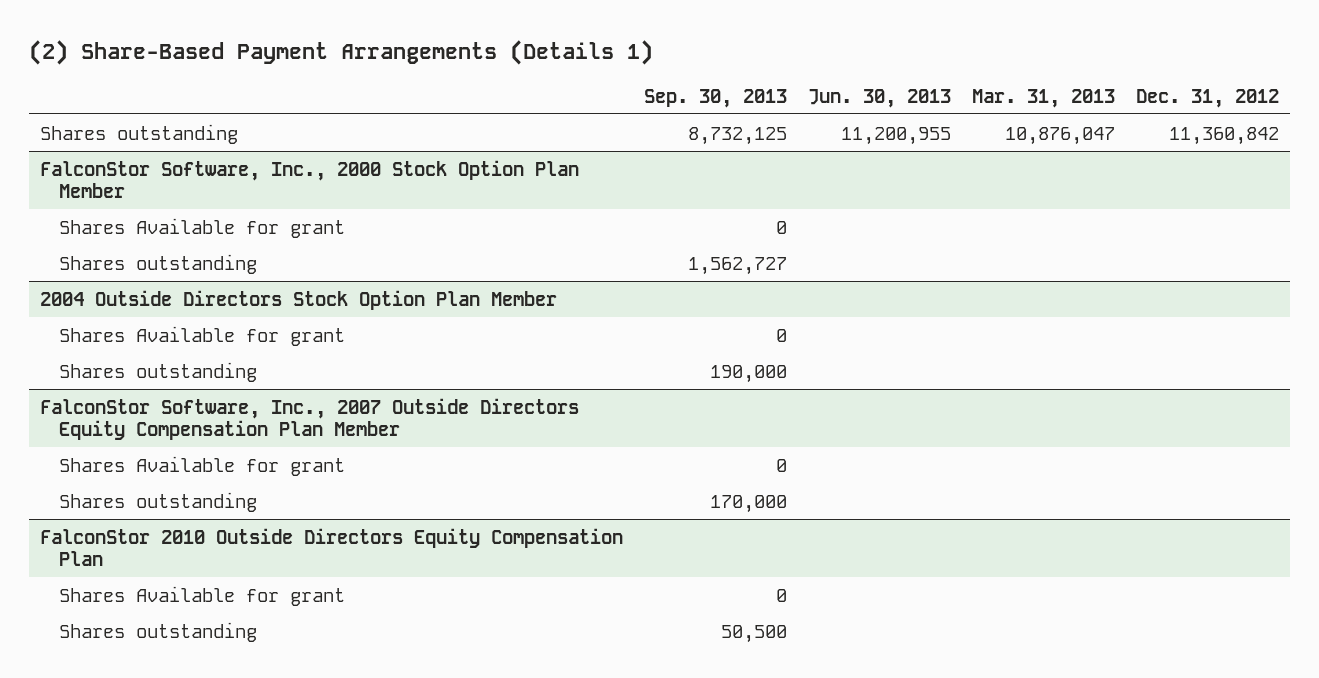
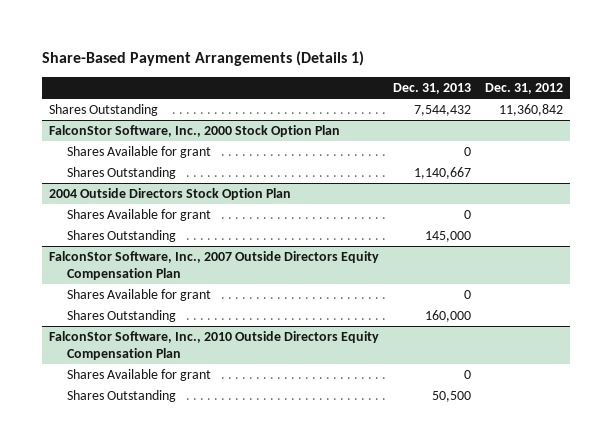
[29,39,654,65] (2) Share-Based Payment Arrangements (Details 1) -> [41,51,364,67] Share-Based Payment Arrangements (Details 1)
[643,88,787,108] Sep. 30, 2013 -> none
[807,88,951,108] Jun. 30, 2013 -> none
[972,88,1116,108] Mar. 31, 2013 -> none
none -> [392,82,471,94] Dec. 31, 2013
[39,123,238,144] Shares outstanding -> [48,104,158,117] Shares Outstanding
[39,159,579,198] FalconStor Software, Inc., 2000 Stock Option Plan Member -> [48,125,340,138] FalconStor Software, Inc., 2000 Stock Option Plan
[59,253,258,274] Shares outstanding -> [66,167,176,180] Shares Outstanding
[39,289,557,310] 2004 Outside Directors Stock Option Plan Member -> [48,188,291,201] 2004 Outside Directors Stock Option Plan
[59,361,258,382] Shares outstanding -> [66,230,176,243] Shares Outstanding
[39,397,579,440] FalconStor Software, Inc., 2007 Outside Directors Equity Compensation Plan Member -> [48,251,379,281] FalconStor Software, Inc., 2007 Outside Directors Equity Compensation Plan
[59,491,258,512] Shares outstanding -> [66,310,176,323] Shares Outstanding
[39,527,623,566] FalconStor 2010 Outside Directors Equity Compensation Plan -> [48,331,379,361] FalconStor Software, Inc., 2010 Outside Directors Equity Compensation Plan
[59,621,258,642] Shares outstanding -> [66,390,176,403] Shares Outstanding

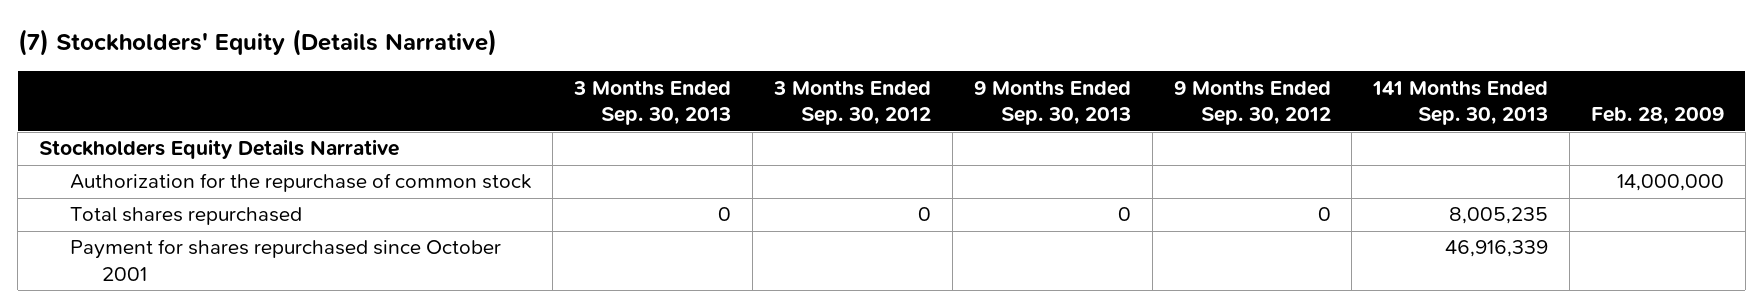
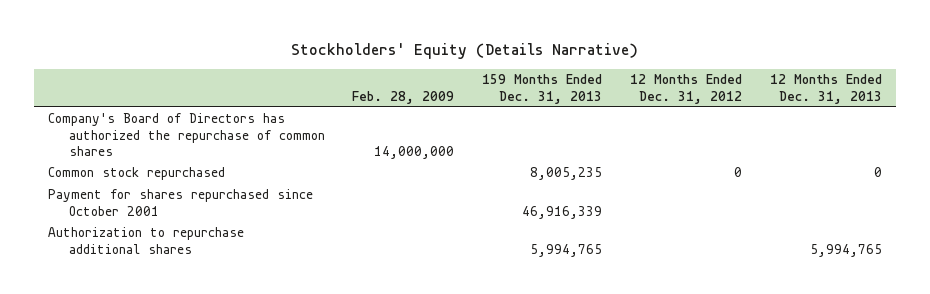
[17,29,497,57] (7) Stockholders' Equity (Details Narrative) -> [291,43,639,60] Stockholders' Equity (Details Narrative)
[573,79,732,126] 3 Months Ended Sep. 30, 2013 -> none
[772,79,931,126] 3 Months Ended Sep. 30, 2012 -> none
[973,79,1131,126] 9 Months Ended Sep. 30, 2013 -> none
[1173,79,1331,126] 9 Months Ended Sep. 30, 2012 -> none
[1372,79,1549,126] 141 Months Ended Sep. 30, 2013 -> none
none -> [482,74,603,104] 159 Months Ended Dec. 31, 2013
none -> [630,74,743,104] 12 Months Ended Dec. 31, 2012
none -> [769,74,882,104] 12 Months Ended Dec. 31, 2013
[39,139,400,160] Stockholders Equity Details Narrative -> none
[70,173,532,193] Authorization for the repurchase of common stock -> [48,113,325,157] Company's Board of Directors has authorized the repurchase of common shares
[70,207,303,226] Total shares repurchased -> [48,167,226,181] Common stock repurchased
none -> [48,227,245,254] Authorization to repurchase additional shares

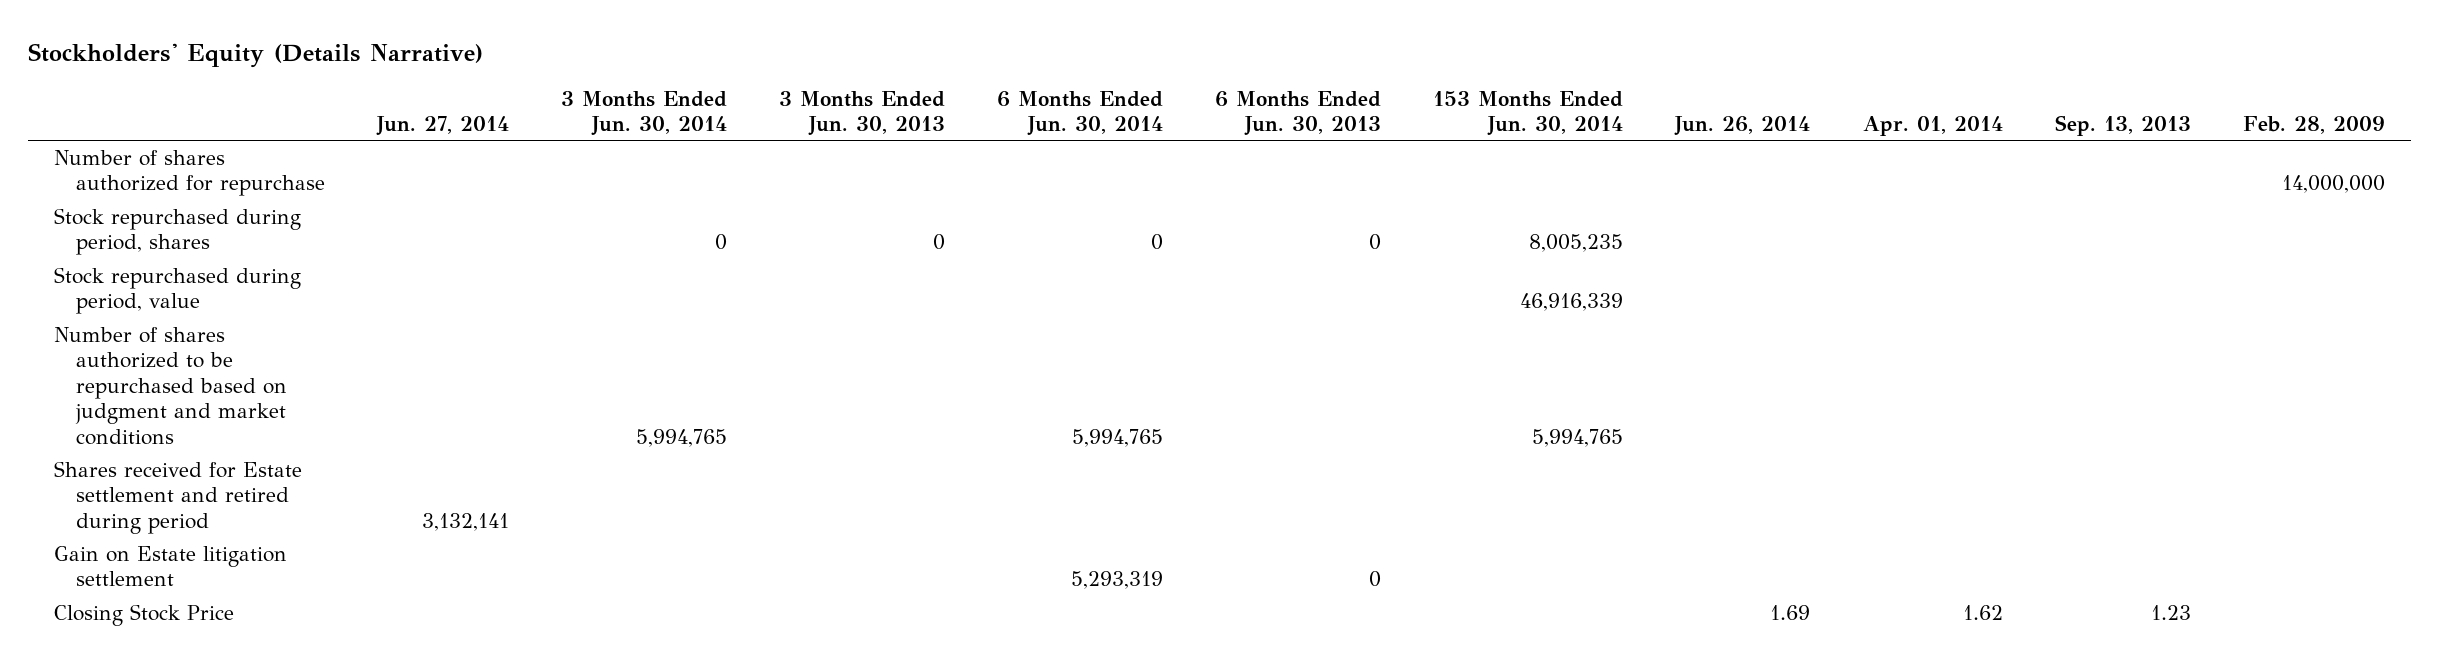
[482,74,603,104] 159 Months Ended Dec. 31, 2013 -> none
[630,74,743,104] 12 Months Ended Dec. 31, 2012 -> none
[769,74,882,104] 12 Months Ended Dec. 31, 2013 -> none
none -> [375,116,509,137] Jun. 27, 2014
none -> [561,90,728,137] 3 Months Ended Jun. 30, 2014
none -> [779,90,946,137] 3 Months Ended Jun. 30, 2013
none -> [997,90,1164,137] 6 Months Ended Jun. 30, 2014
none -> [1215,90,1382,137] 6 Months Ended Jun. 30, 2013
none -> [1433,90,1624,137] 153 Months Ended Jun. 30, 2014
none -> [1674,116,1811,137] Jun. 26, 2014
none -> [1862,116,2003,137] Apr. 01, 2014
none -> [2054,115,2191,137] Sep. 13, 2013
[48,113,325,157] Company's Board of Directors has authorized the repurchase of common shares -> [54,149,325,197] Number of shares authorized for repurchase
[48,167,226,181] Common stock repurchased -> [54,207,302,256] Stock repurchased during period, shares
[48,189,314,216] Payment for shares repurchased since October 2001 -> [54,266,302,315] Stock repurchased during period, value
[48,227,245,254] Authorization to repurchase additional shares -> [54,326,287,445] Number of shares authorized to be repurchased based on judgment and market conditions
none -> [54,460,303,534] Shares received for Estate settlement and retired during period
none -> [54,545,288,587] Gain on Estate litigation settlement
none -> [54,603,235,626] Closing Stock Price

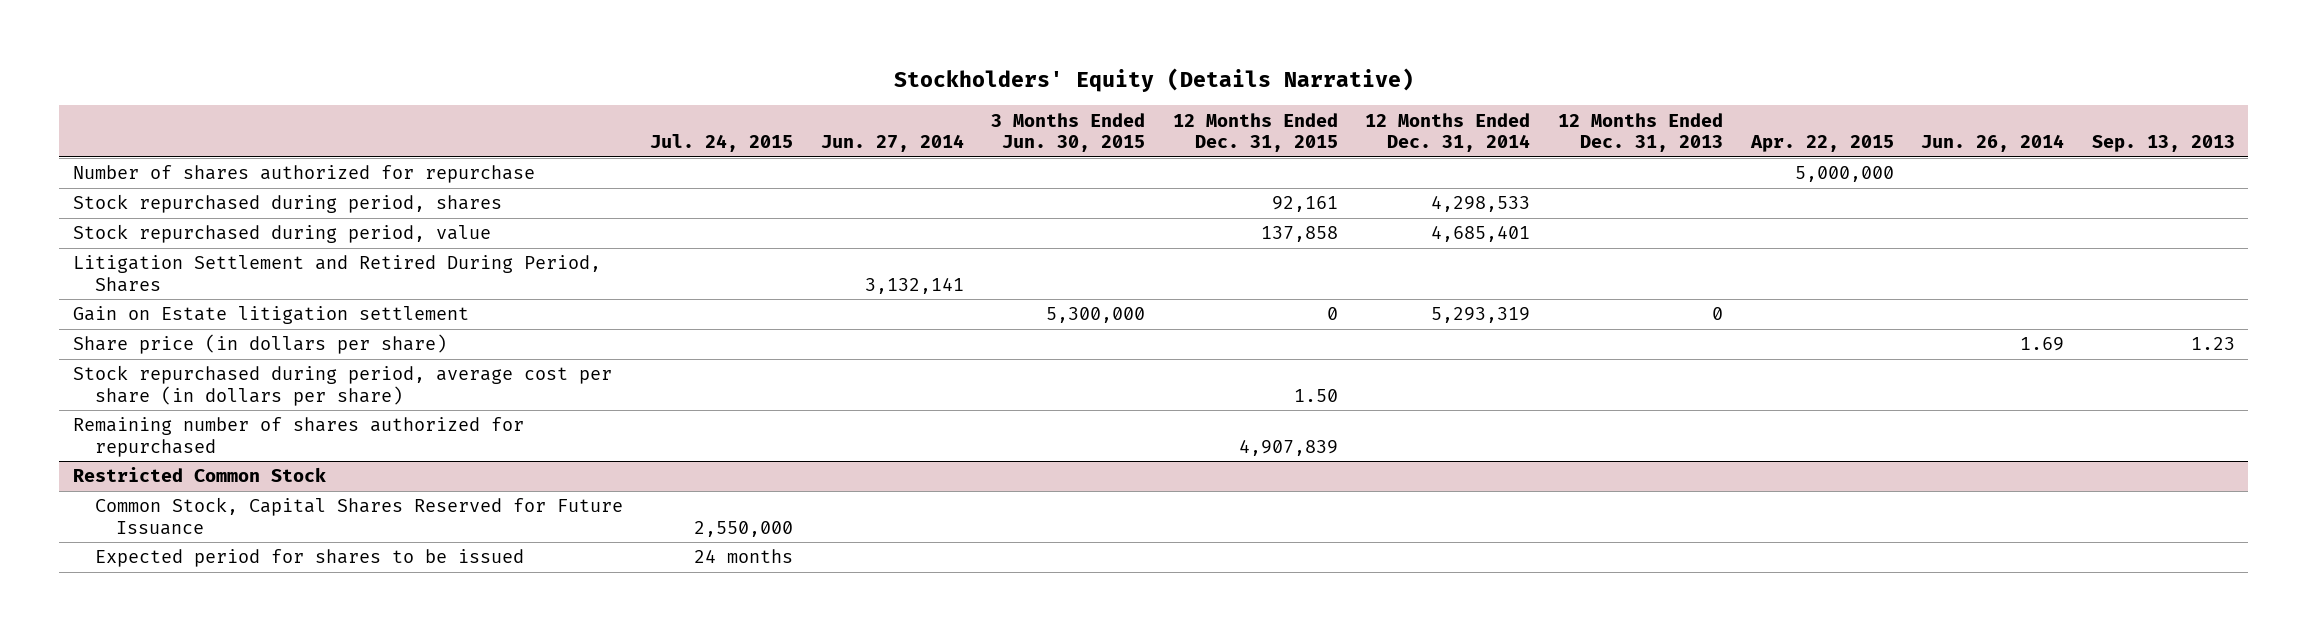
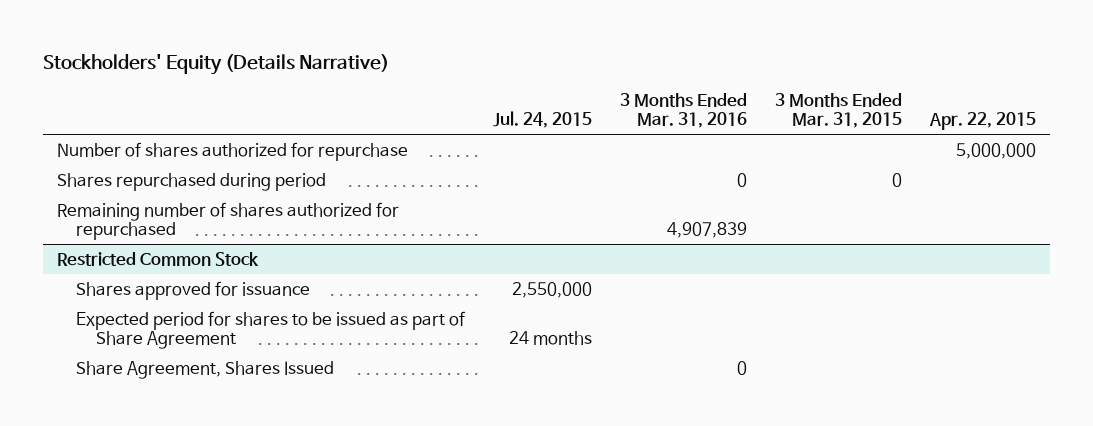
[820,134,964,153] Jun. 27, 2014 -> none
[991,112,1146,153] 3 Months Ended Jun. 30, 2015 -> none
[1172,112,1338,153] 12 Months Ended Dec. 31, 2015 -> none
[1365,112,1531,153] 12 Months Ended Dec. 31, 2014 -> none
[1557,112,1723,153] 12 Months Ended Dec. 31, 2013 -> none
[1921,134,2065,153] Jun. 26, 2014 -> none
[2091,135,2235,153] Sep. 13, 2013 -> none
none -> [620,92,748,129] 3 Months Ended Mar. 31, 2016
none -> [775,92,903,129] 3 Months Ended Mar. 31, 2015
[72,224,491,244] Stock repurchased during period, value -> none
[72,255,601,292] Litigation Settlement and Retired During Period, Shares -> none
[72,306,469,325] Gain on Estate litigation settlement -> none
[72,334,447,355] Share price (in dollars per share) -> none
[72,365,612,406] Stock repurchased during period, average cost per share (in dollars per share) -> none
[72,194,502,214] Stock repurchased during period, shares -> [56,172,326,191] Shares repurchased during period
[94,497,623,535] Common Stock, Capital Shares Reserved for Future Issuance -> [76,280,311,300] Shares approved for issuance
[94,549,524,568] Expected period for shares to be issued -> [76,310,466,350] Expected period for shares to be issued as part of Share Agreement
none -> [76,360,335,379] Share Agreement, Shares Issued

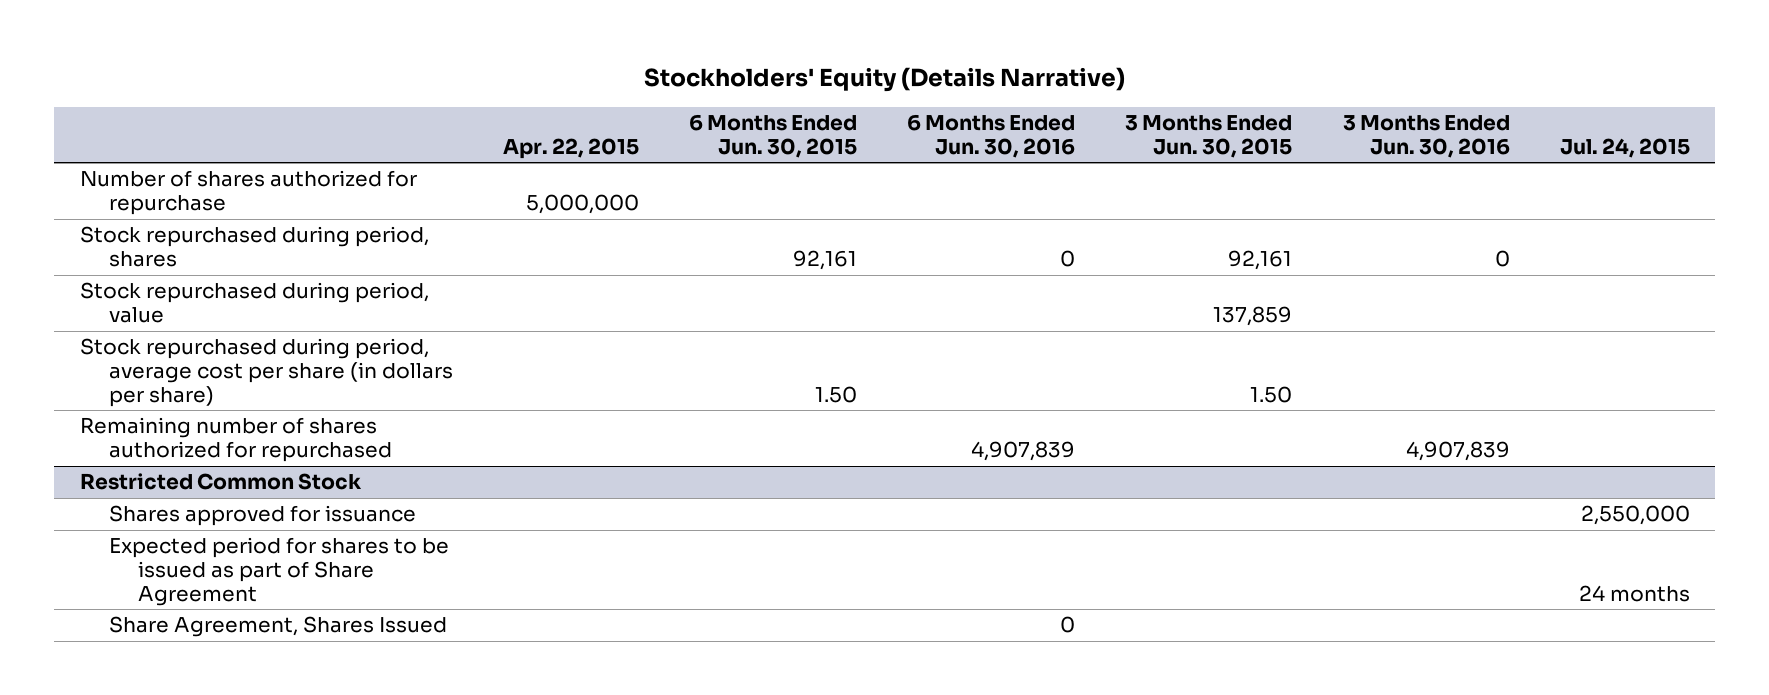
[620,92,748,129] 3 Months Ended Mar. 31, 2016 -> none
[775,92,903,129] 3 Months Ended Mar. 31, 2015 -> none
none -> [689,114,858,158] 6 Months Ended Jun. 30, 2015
none -> [907,114,1076,158] 6 Months Ended Jun. 30, 2016
none -> [1125,115,1293,158] 3 Months Ended Jun. 30, 2015
none -> [1342,115,1510,158] 3 Months Ended Jun. 30, 2016
[56,172,326,191] Shares repurchased during period -> [79,226,429,268] Stock repurchased during period, shares
none -> [79,282,429,324] Stock repurchased during period, value
none -> [79,338,453,407] Stock repurchased during period, average cost per share (in dollars per share)

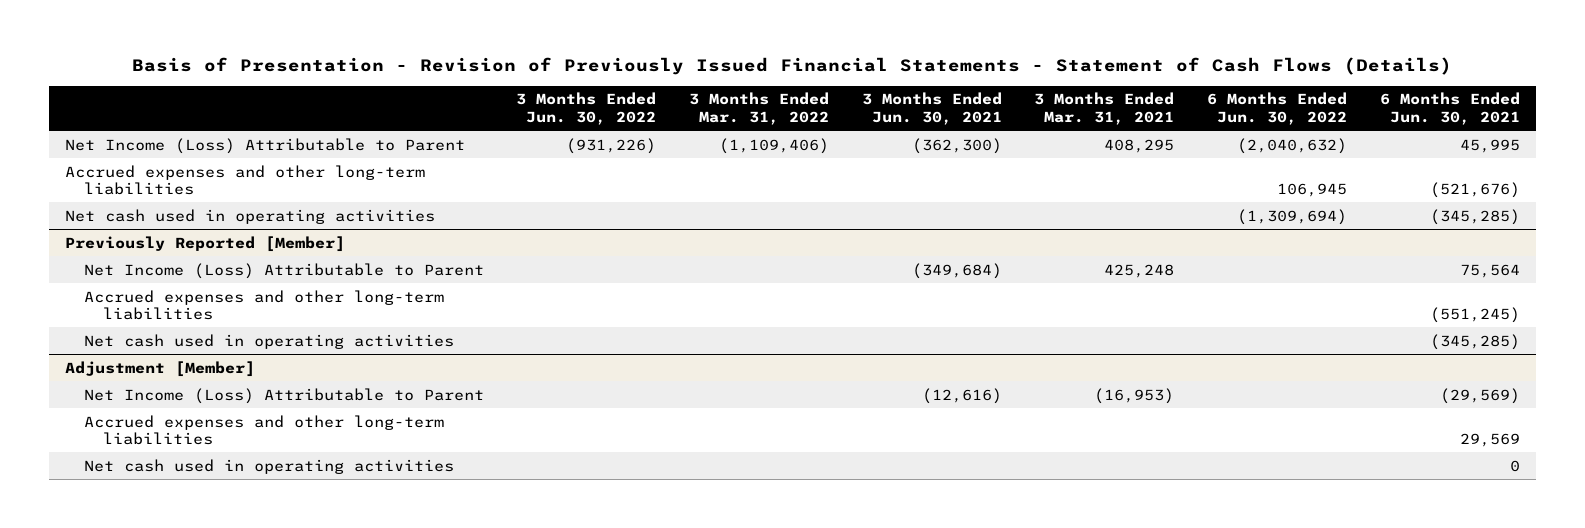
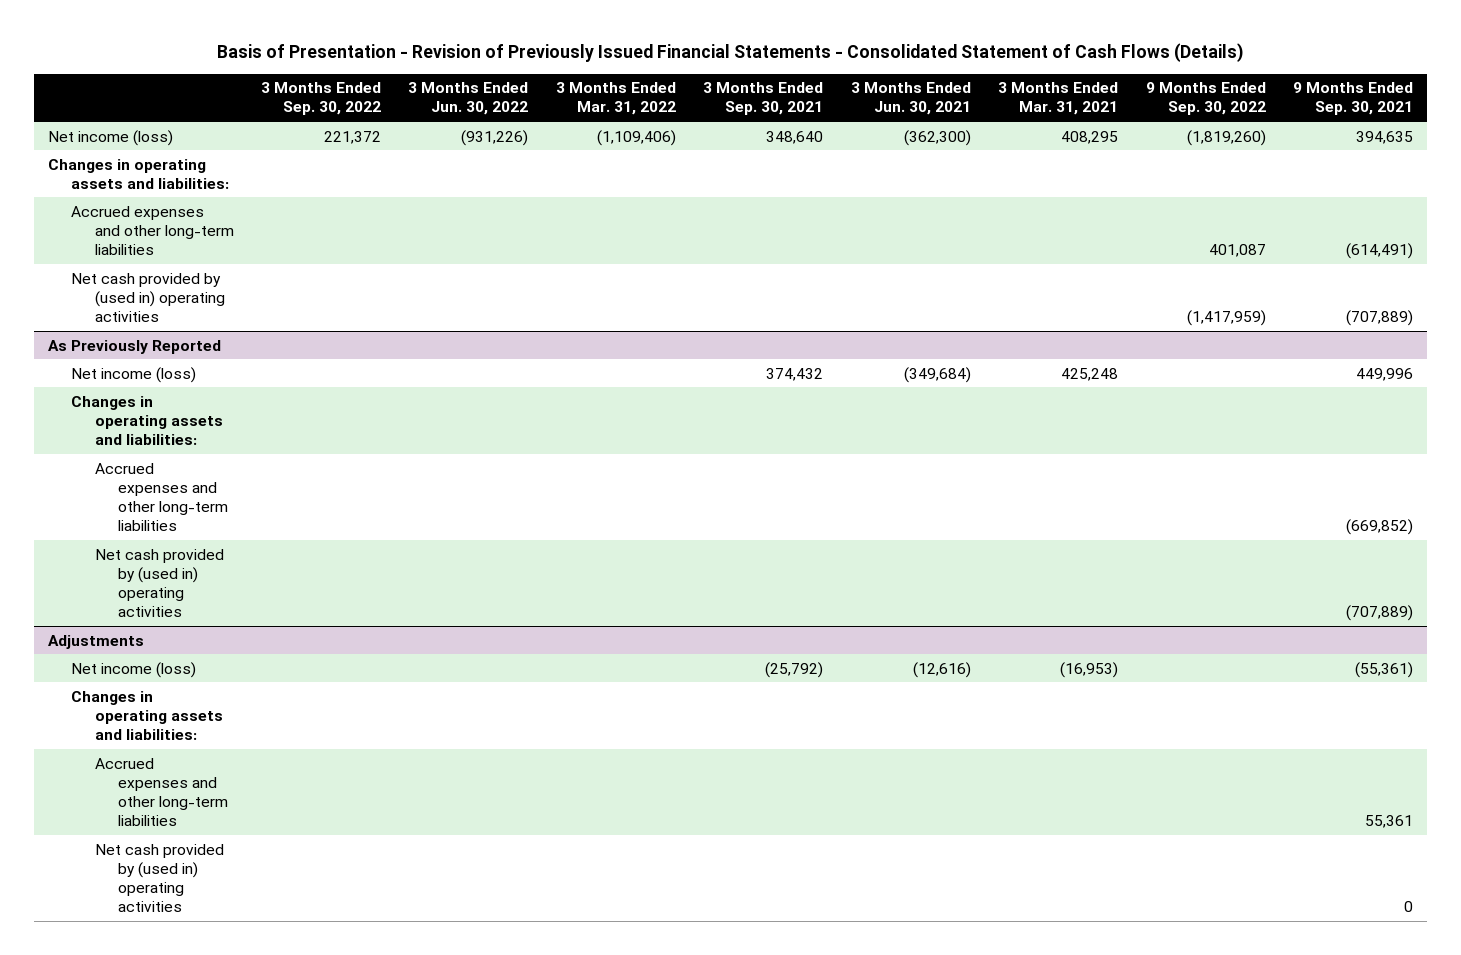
[132,57,1453,76] Basis of Presentation - Revision of Previously Issued Financial Statements - Statement of Cash Flows (Details) -> [216,43,1244,63] Basis of Presentation - Revision of Previously Issued Financial Statements - Consolidated Statement of Cash Flows (Details)
[1206,92,1347,125] 6 Months Ended Jun. 30, 2022 -> none
[1379,92,1520,125] 6 Months Ended Jun. 30, 2021 -> none
none -> [261,82,382,116] 3 Months Ended Sep. 30, 2022
none -> [703,82,824,116] 3 Months Ended Sep. 30, 2021
none -> [1145,82,1266,116] 9 Months Ended Sep. 30, 2022
none -> [1293,82,1414,116] 9 Months Ended Sep. 30, 2021
[65,137,466,154] Net Income (Loss) Attributable to Parent -> [48,129,174,146] Net income (loss)
none -> [48,158,230,189] Changes in operating assets and liabilities:
[65,208,436,224] Net cash used in operating activities -> [71,272,225,323] Net cash provided by (used in) operating activities
[65,235,346,252] Previously Reported [Member] -> [48,339,222,354] As Previously Reported
[83,262,484,279] Net Income (Loss) Attributable to Parent -> [71,366,197,383] Net income (loss)
none -> [71,395,223,446] Changes in operating assets and liabilities:
[83,333,454,349] Net cash used in operating activities -> [94,548,224,618] Net cash provided by (used in) operating activities
[65,360,256,377] Adjustment [Member] -> [48,634,145,649] Adjustments
[83,387,484,404] Net Income (Loss) Attributable to Parent -> [71,661,197,678] Net income (loss)
none -> [71,690,223,741] Changes in operating assets and liabilities:
[83,458,454,474] Net cash used in operating activities -> [94,843,224,913] Net cash provided by (used in) operating activities

